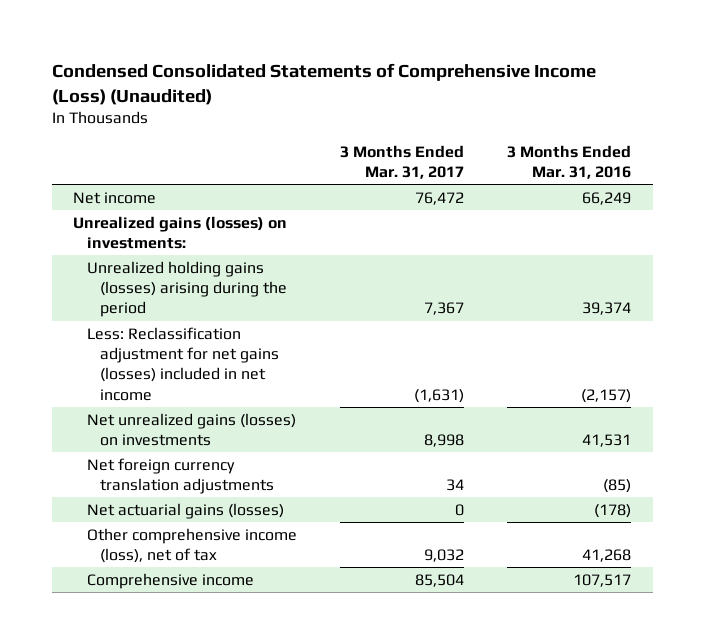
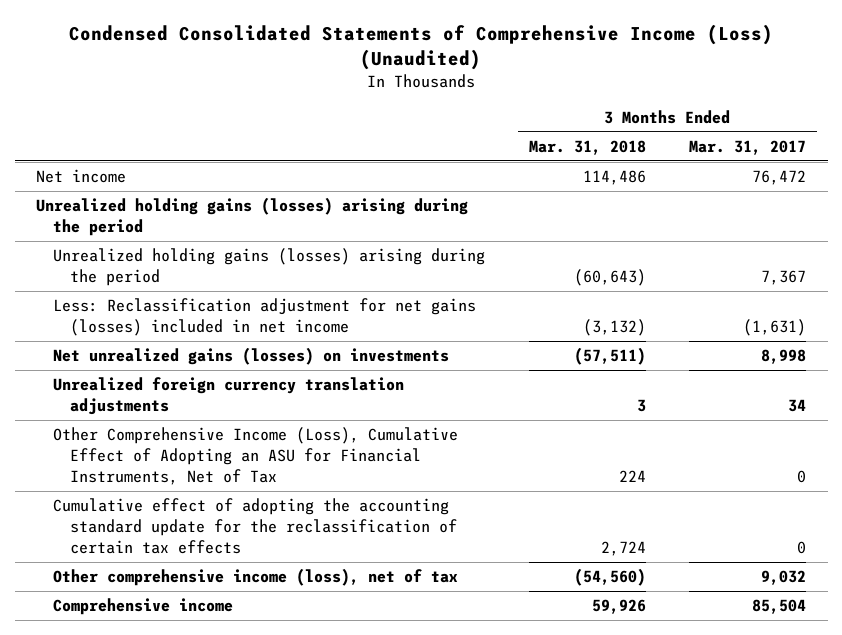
[506,144,631,180] 3 Months Ended Mar. 31, 2016 -> none
none -> [528,139,646,155] Mar. 31, 2018
[73,215,288,249] Unrealized gains (losses) on investments: -> [36,197,469,236] Unrealized holding gains (losses) arising during the period
[86,502,284,519] Net actuarial gains (losses) -> none
[86,457,275,494] Net foreign currency translation adjustments -> [53,377,405,415] Unrealized foreign currency translation adjustments
none -> [53,427,459,485] Other Comprehensive Income (Loss), Cumulative Effect of Adopting an ASU for Financial Instruments, Net of Tax
none -> [53,498,458,554] Cumulative effect of adopting the accounting standard update for the reclassification of certain tax effects

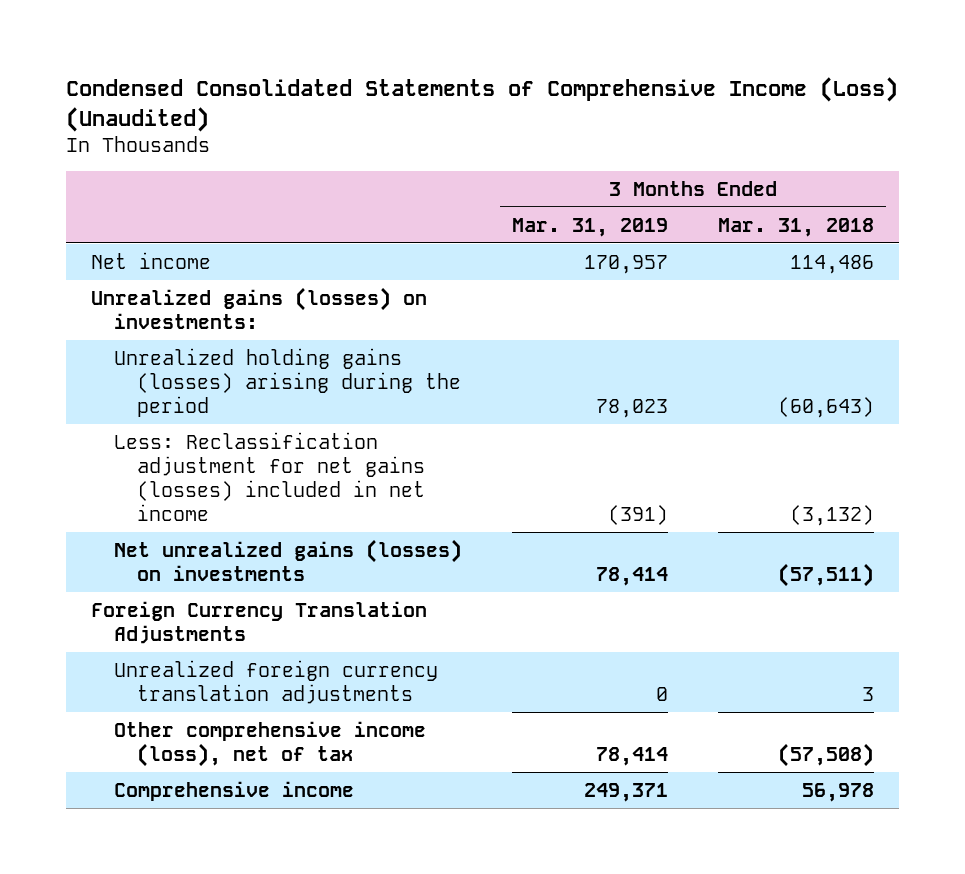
[689,139,807,155] Mar. 31, 2017 -> none
none -> [511,217,668,237] Mar. 31, 2019
[36,197,469,236] Unrealized holding gains (losses) arising during the period -> none
none -> [91,286,428,329] Unrealized gains (losses) on investments:
none -> [91,600,428,644] Foreign Currency Translation Adjustments
[53,427,459,485] Other Comprehensive Income (Loss), Cumulative Effect of Adopting an ASU for Financial Instruments, Net of Tax -> none
[53,498,458,554] Cumulative effect of adopting the accounting standard update for the reclassification of certain tax effects -> none
[573,568,646,587] (54,560) -> [777,742,874,767] (57,508)
[591,599,646,615] 59,926 -> [801,782,874,802] 56,978

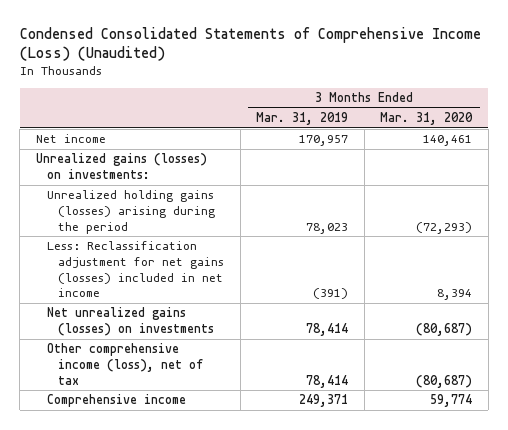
[717,217,874,237] Mar. 31, 2018 -> none
none -> [380,111,474,125] Mar. 31, 2020
[91,600,428,644] Foreign Currency Translation Adjustments -> none
[114,659,439,704] Unrealized foreign currency translation adjustments -> none

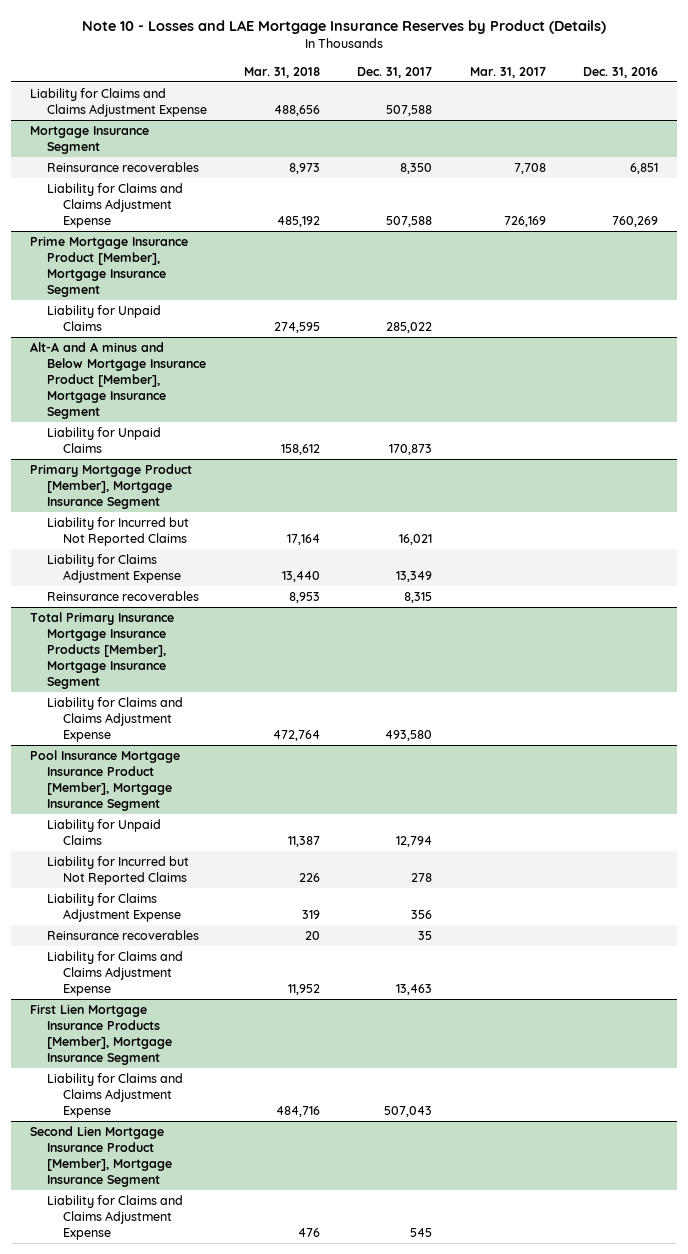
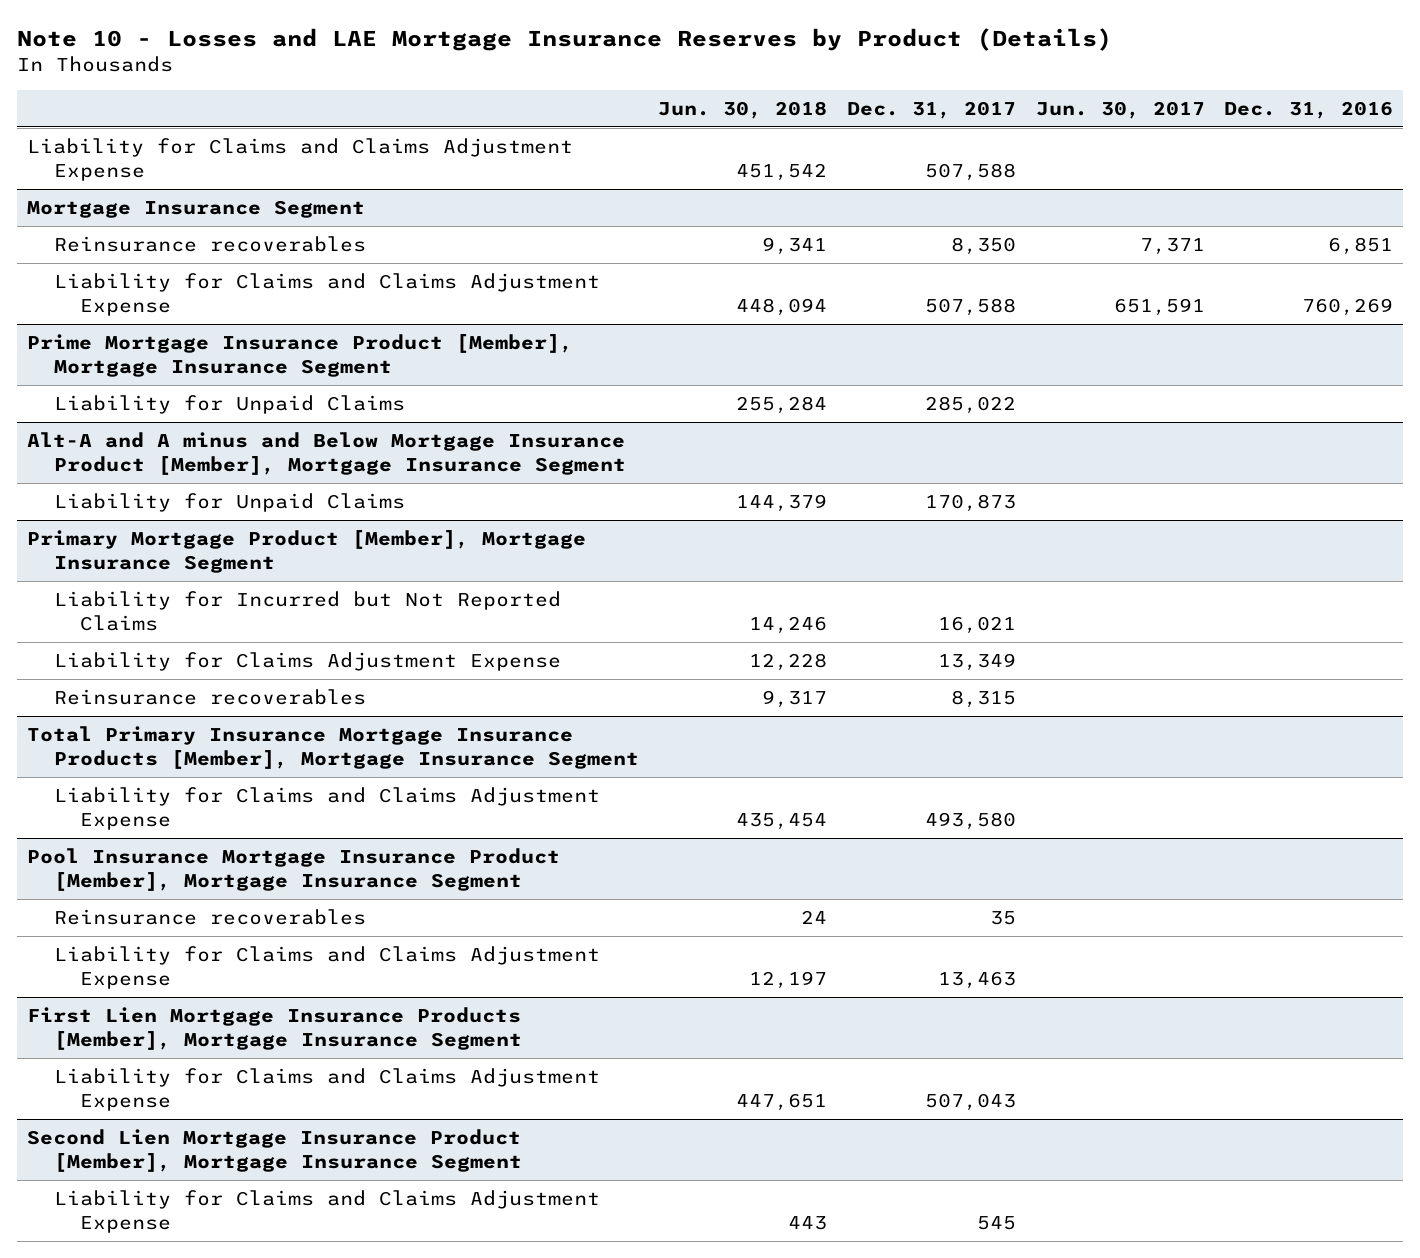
[244,66,321,78] Mar. 31, 2018 -> none
[469,66,546,78] Mar. 31, 2017 -> none
none -> [658,100,828,119] Jun. 30, 2018
none -> [1035,100,1205,119] Jun. 30, 2017
[46,819,161,846] Liability for Unpaid Claims -> none
[46,856,189,886] Liability for Incurred but Not Reported Claims -> none
[46,893,182,923] Liability for Claims Adjustment Expense -> none

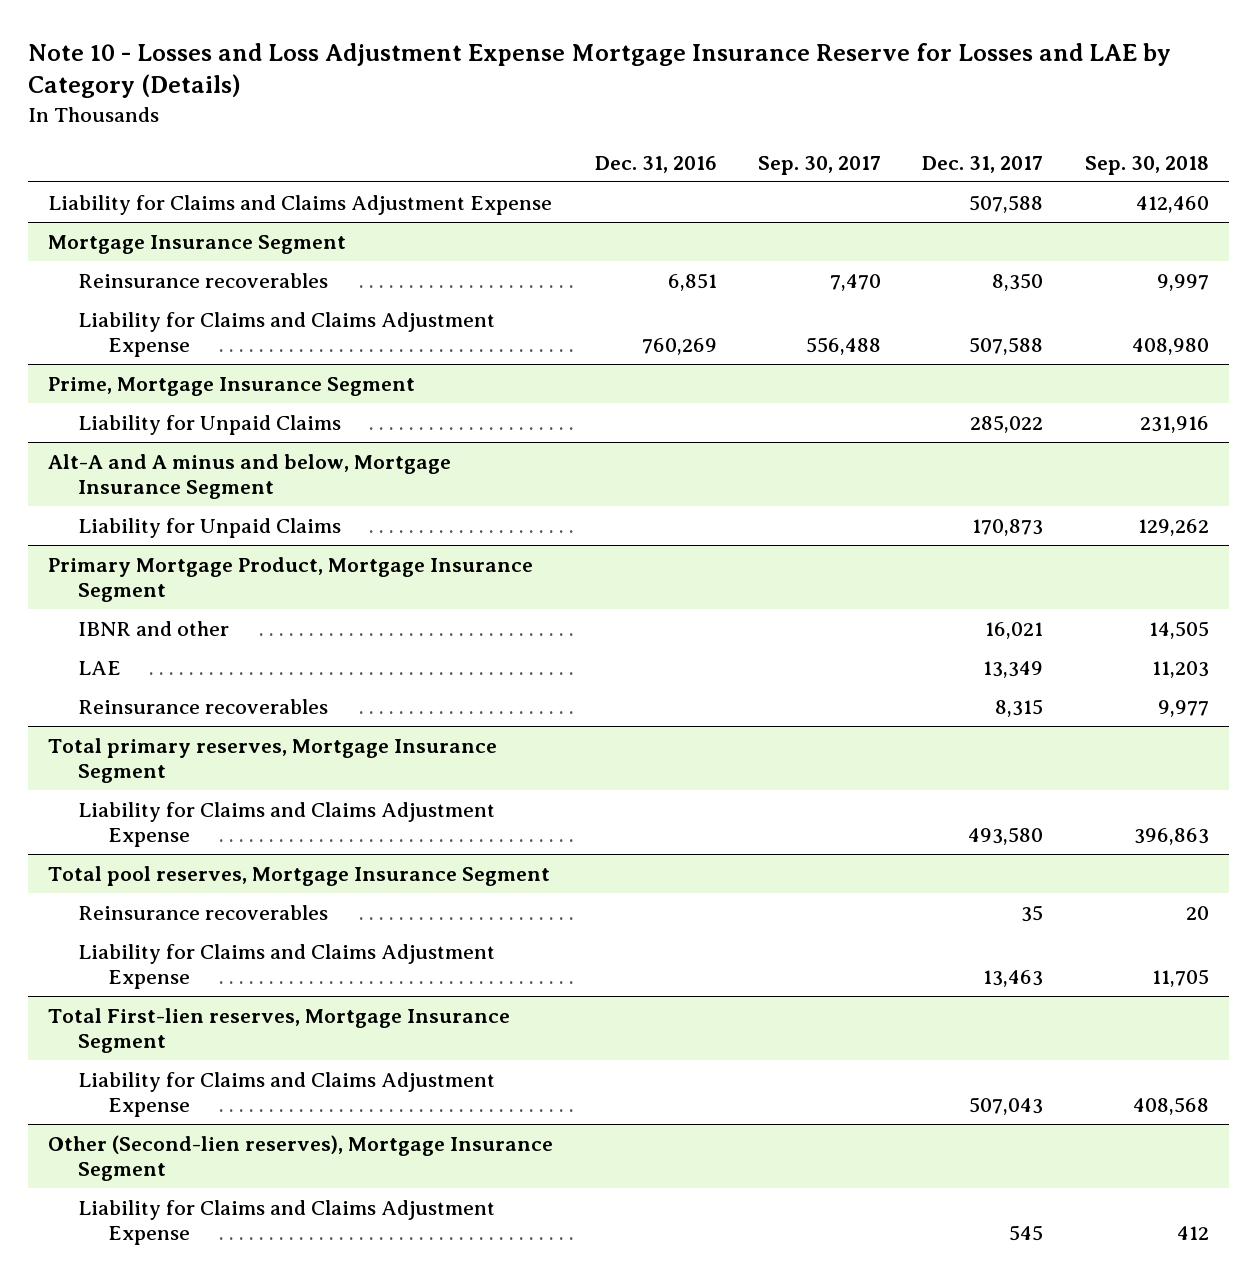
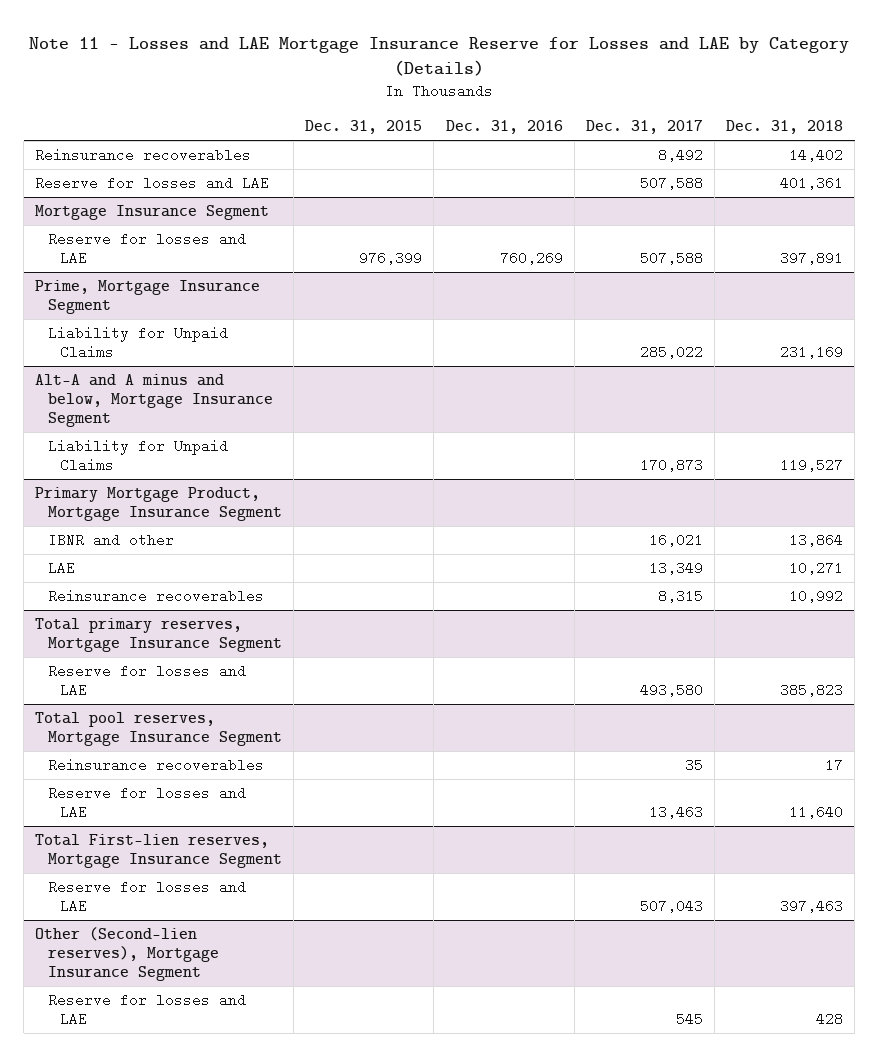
[27,42,1171,99] Note 10 - Losses and Loss Adjustment Expense Mortgage Insurance Reserve for Losses and LAE by Category (Details) -> [29,37,850,77] Note 11 - Losses and LAE Mortgage Insurance Reserve for Losses and LAE by Category (Details)
[758,155,882,175] Sep. 30, 2017 -> none
[1084,155,1209,175] Sep. 30, 2018 -> none
none -> [305,120,423,135] Dec. 31, 2015
none -> [726,120,844,135] Dec. 31, 2018
none -> [35,147,252,162] Reinsurance recoverables
[48,194,553,215] Liability for Claims and Claims Adjustment Expense -> [35,175,270,190] Reserve for losses and LAE
[77,272,328,288] Reinsurance recoverables -> none
[77,311,495,358] Liability for Claims and Claims Adjustment Expense -> [47,231,246,265] Reserve for losses and LAE
[77,801,495,848] Liability for Claims and Claims Adjustment Expense -> [47,663,246,697] Reserve for losses and LAE
[77,943,495,990] Liability for Claims and Claims Adjustment Expense -> [47,785,246,819] Reserve for losses and LAE
[77,1071,495,1118] Liability for Claims and Claims Adjustment Expense -> [47,879,246,913] Reserve for losses and LAE
[77,1199,495,1246] Liability for Claims and Claims Adjustment Expense -> [47,992,246,1026] Reserve for losses and LAE

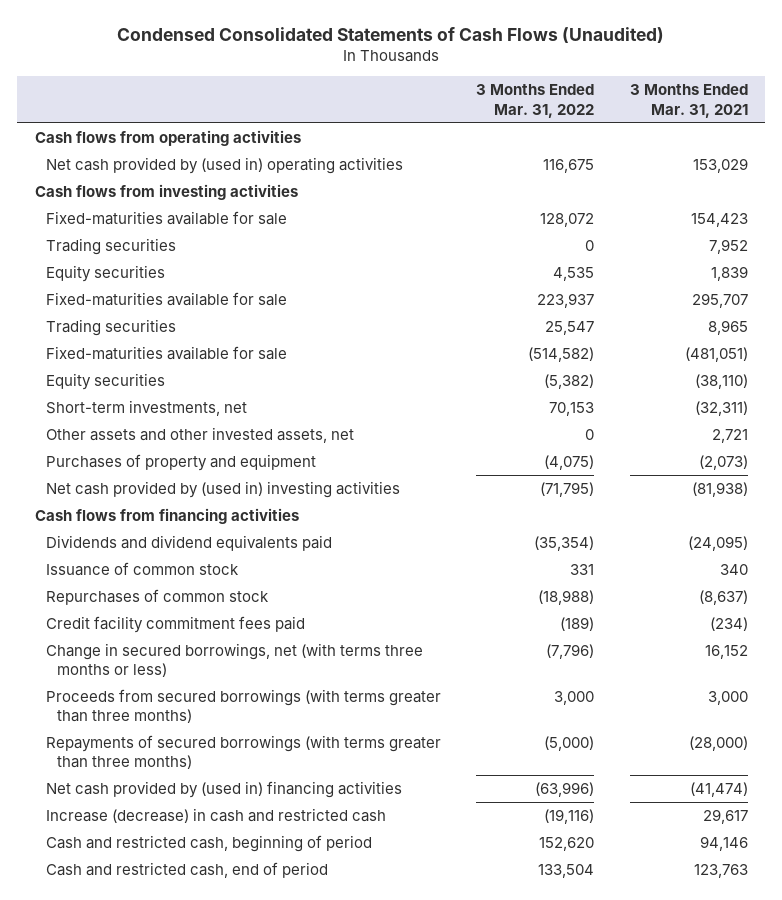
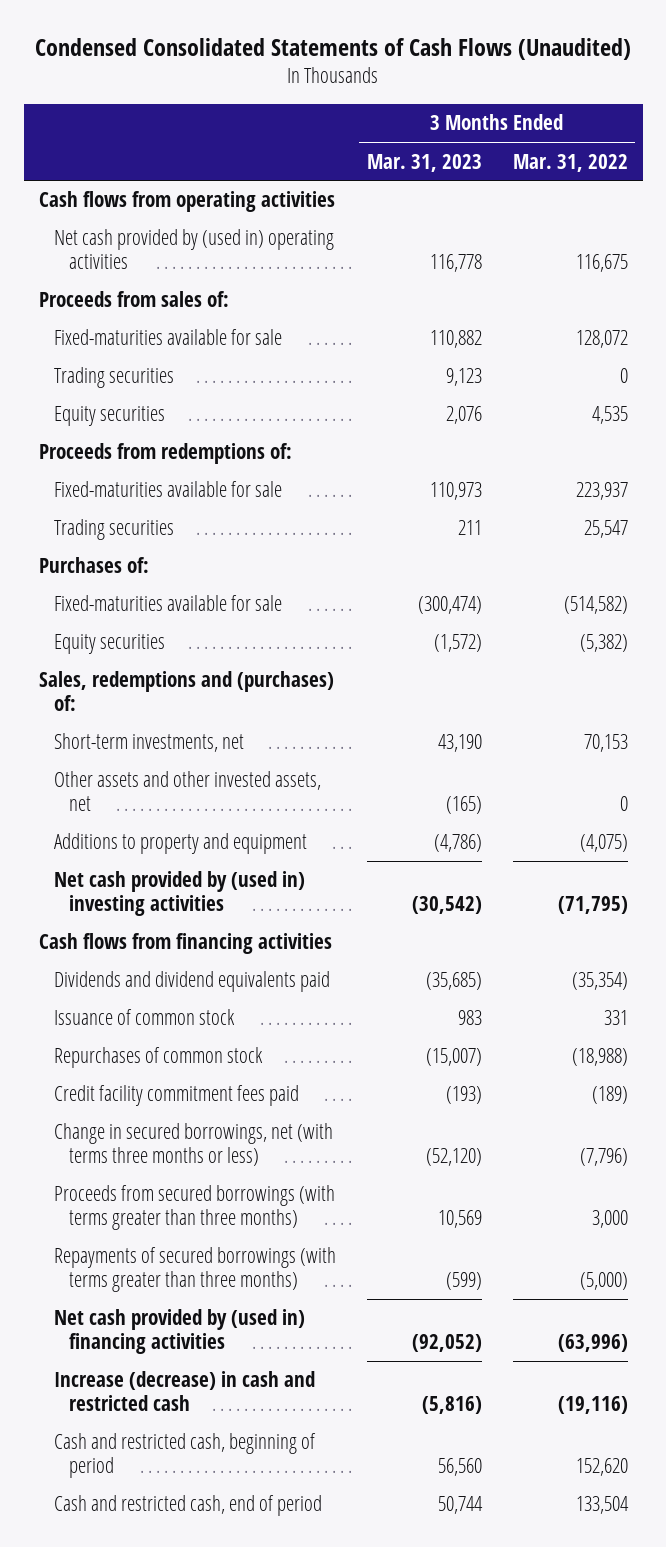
[629,84,748,118] 3 Months Ended Mar. 31, 2021 -> none
none -> [366,153,482,172] Mar. 31, 2023
[34,183,298,200] Cash flows from investing activities -> none
none -> [38,291,229,308] Proceeds from sales of:
none -> [38,443,292,465] Proceeds from redemptions of:
none -> [38,557,149,574] Purchases of:
none -> [38,671,334,712] Sales, redemptions and (purchases) of:
[46,453,317,471] Purchases of property and equipment -> [54,833,308,855] Additions to property and equipment

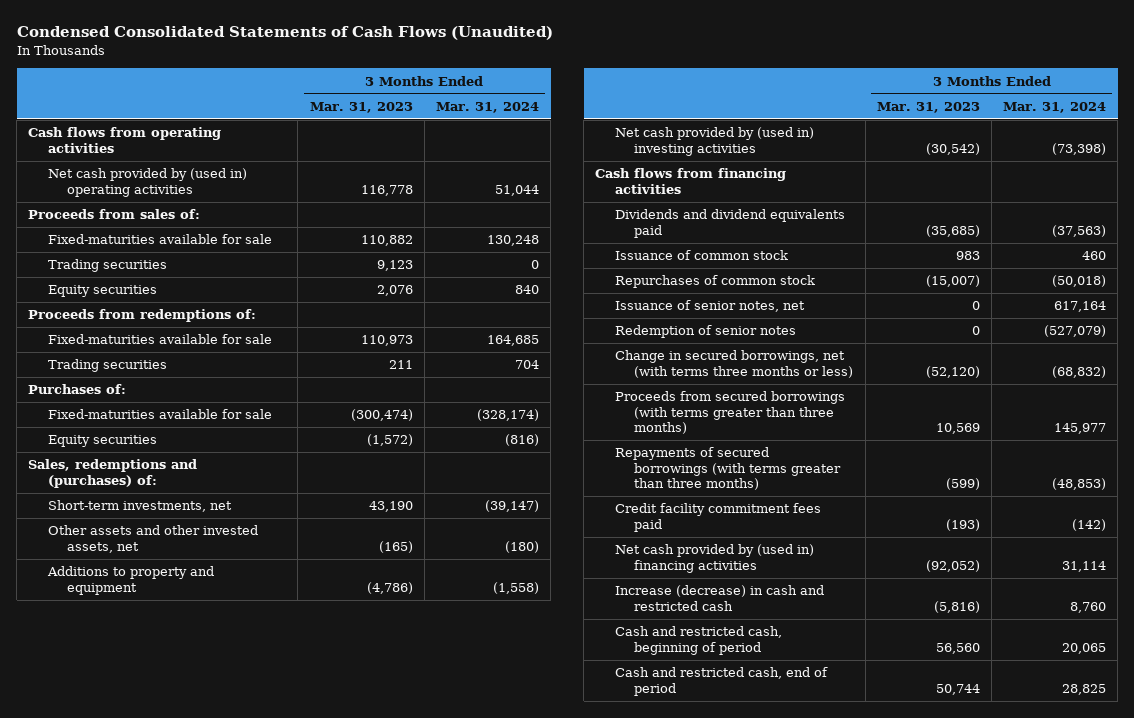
[512,153,628,172] Mar. 31, 2022 -> none
none -> [435,101,539,113] Mar. 31, 2024
none -> [614,300,805,313] Issuance of senior notes, net
none -> [614,325,796,339] Redemption of senior notes
[54,1085,300,1107] Credit facility commitment fees paid -> [614,503,821,532] Credit facility commitment fees paid

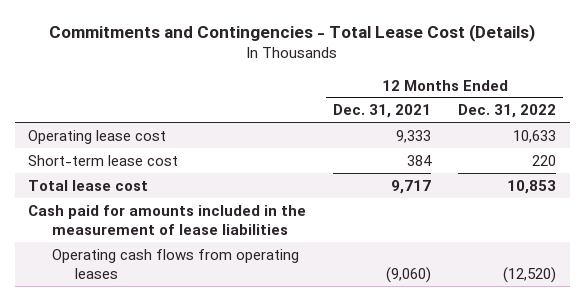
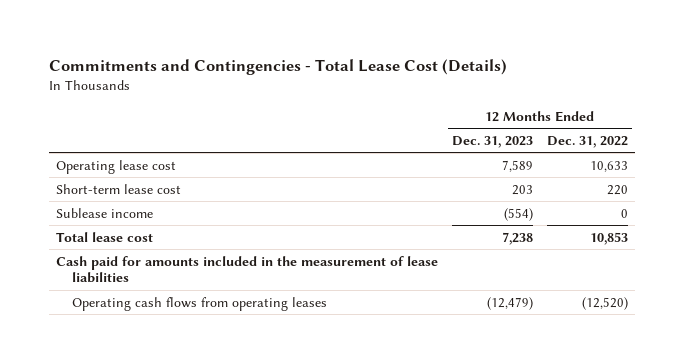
[333,104,432,119] Dec. 31, 2021 -> none
none -> [451,135,533,148] Dec. 31, 2023
none -> [55,207,153,218] Sublease income

